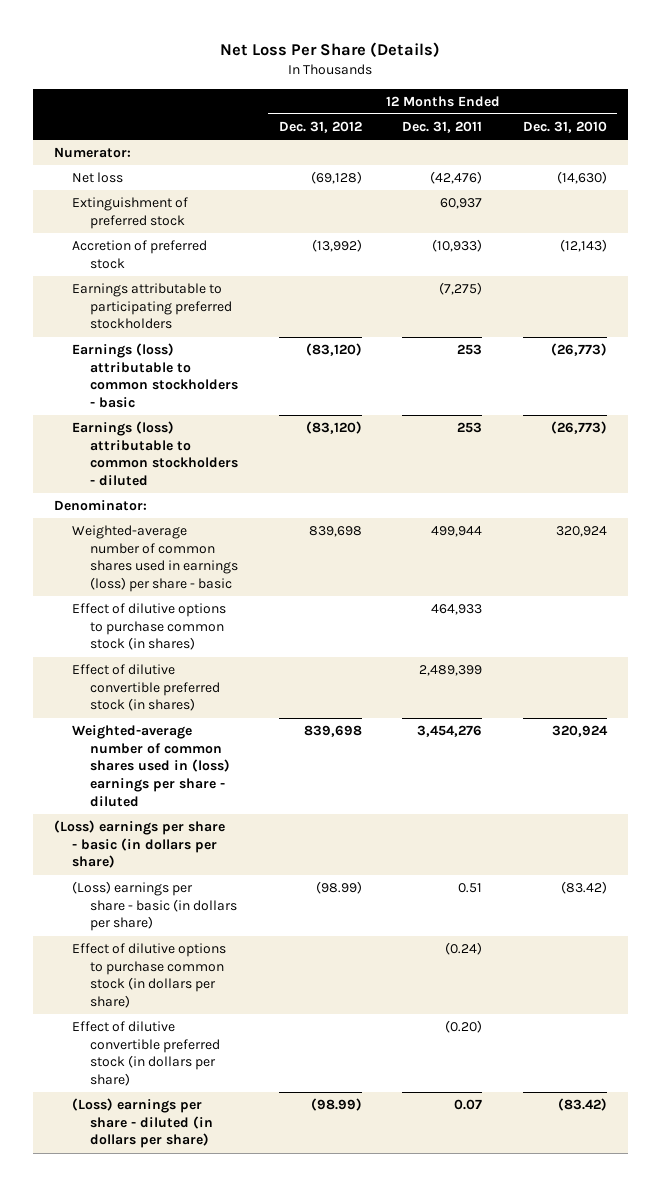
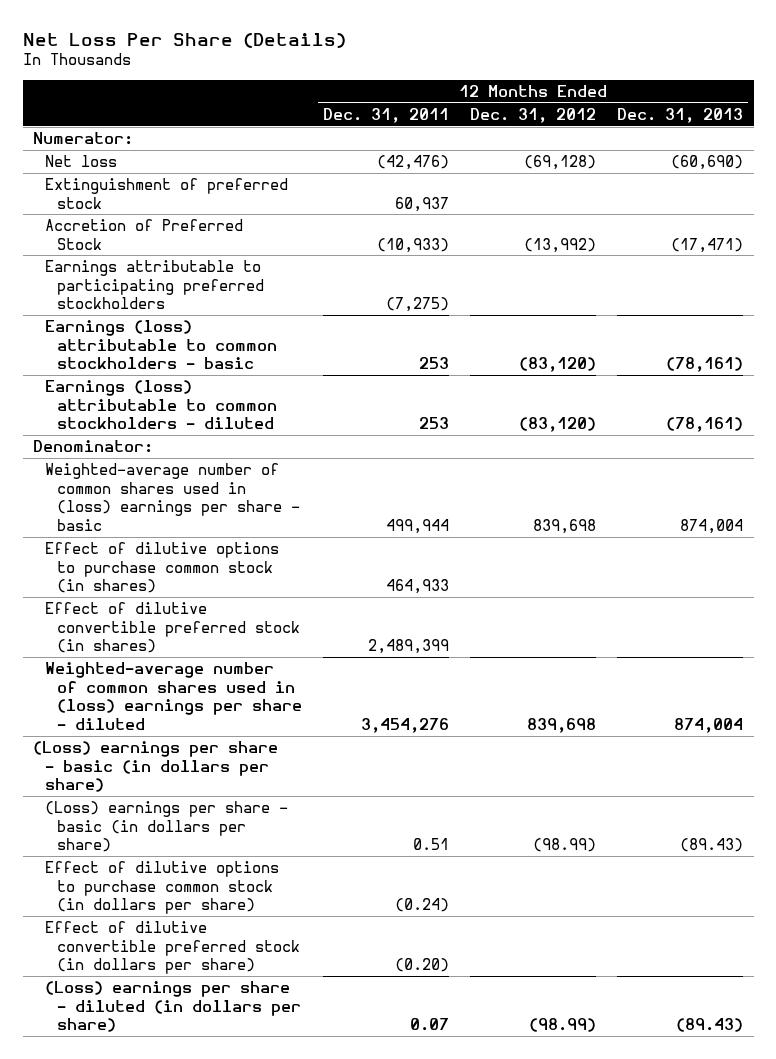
[523,121,608,134] Dec. 31, 2010 -> none
none -> [617,107,744,123] Dec. 31, 2013
[71,240,207,269] Accretion of preferred stock -> [44,218,243,250] Accretion of Preferred Stock
[71,525,238,593] Weighted-average number of common shares used in earnings (loss) per share - basic -> [44,462,300,532] Weighted-average number of common shares used in (loss) earnings per share - basic

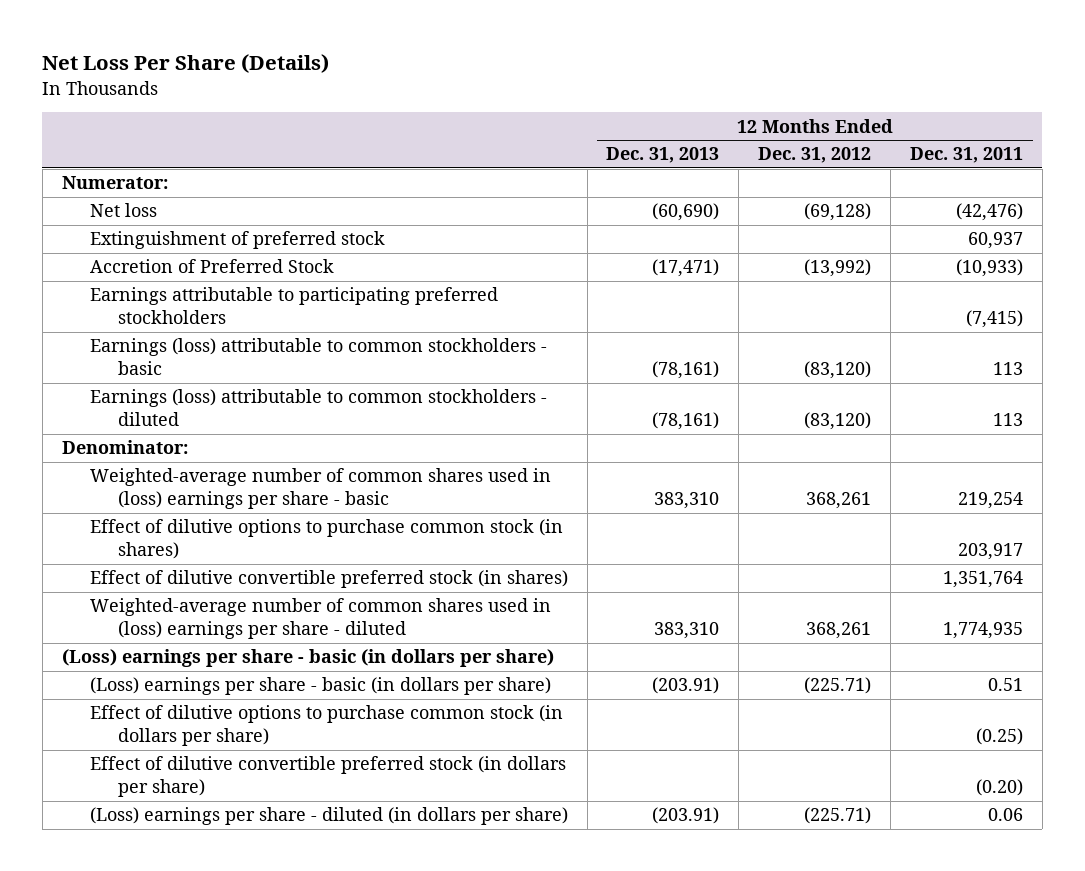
[385,297,449,313] (7,275) -> [965,310,1023,329] (7,415)
[418,357,449,370] 253 -> [992,362,1023,376] 113
[418,417,449,430] 253 -> [992,413,1023,427] 113
[385,519,449,535] 499,944 -> [957,492,1023,510] 219,254
[532,519,596,535] 839,698 -> [806,492,872,510] 368,261
[680,519,744,535] 874,004 -> [654,492,720,510] 383,310
[385,579,449,595] 464,933 -> [957,543,1023,561] 203,917
[367,639,449,655] 2,489,399 -> [942,571,1023,589] 1,351,764
[360,718,449,734] 3,454,276 -> [942,622,1023,640] 1,774,935
[526,718,596,734] 839,698 -> [806,622,872,640] 368,261
[674,718,744,734] 874,004 -> [654,622,720,640] 383,310
[532,838,596,853] (98.99) -> [804,677,872,695] (225.71)
[680,838,744,853] (89.43) -> [652,677,720,695] (203.91)
[394,898,449,913] (0.24) -> [975,728,1023,746] (0.25)
[409,1018,449,1032] 0.07 -> [987,808,1023,822] 0.06
[528,1018,596,1033] (98.99) -> [804,807,872,825] (225.71)
[676,1018,744,1033] (89.43) -> [652,807,720,825] (203.91)

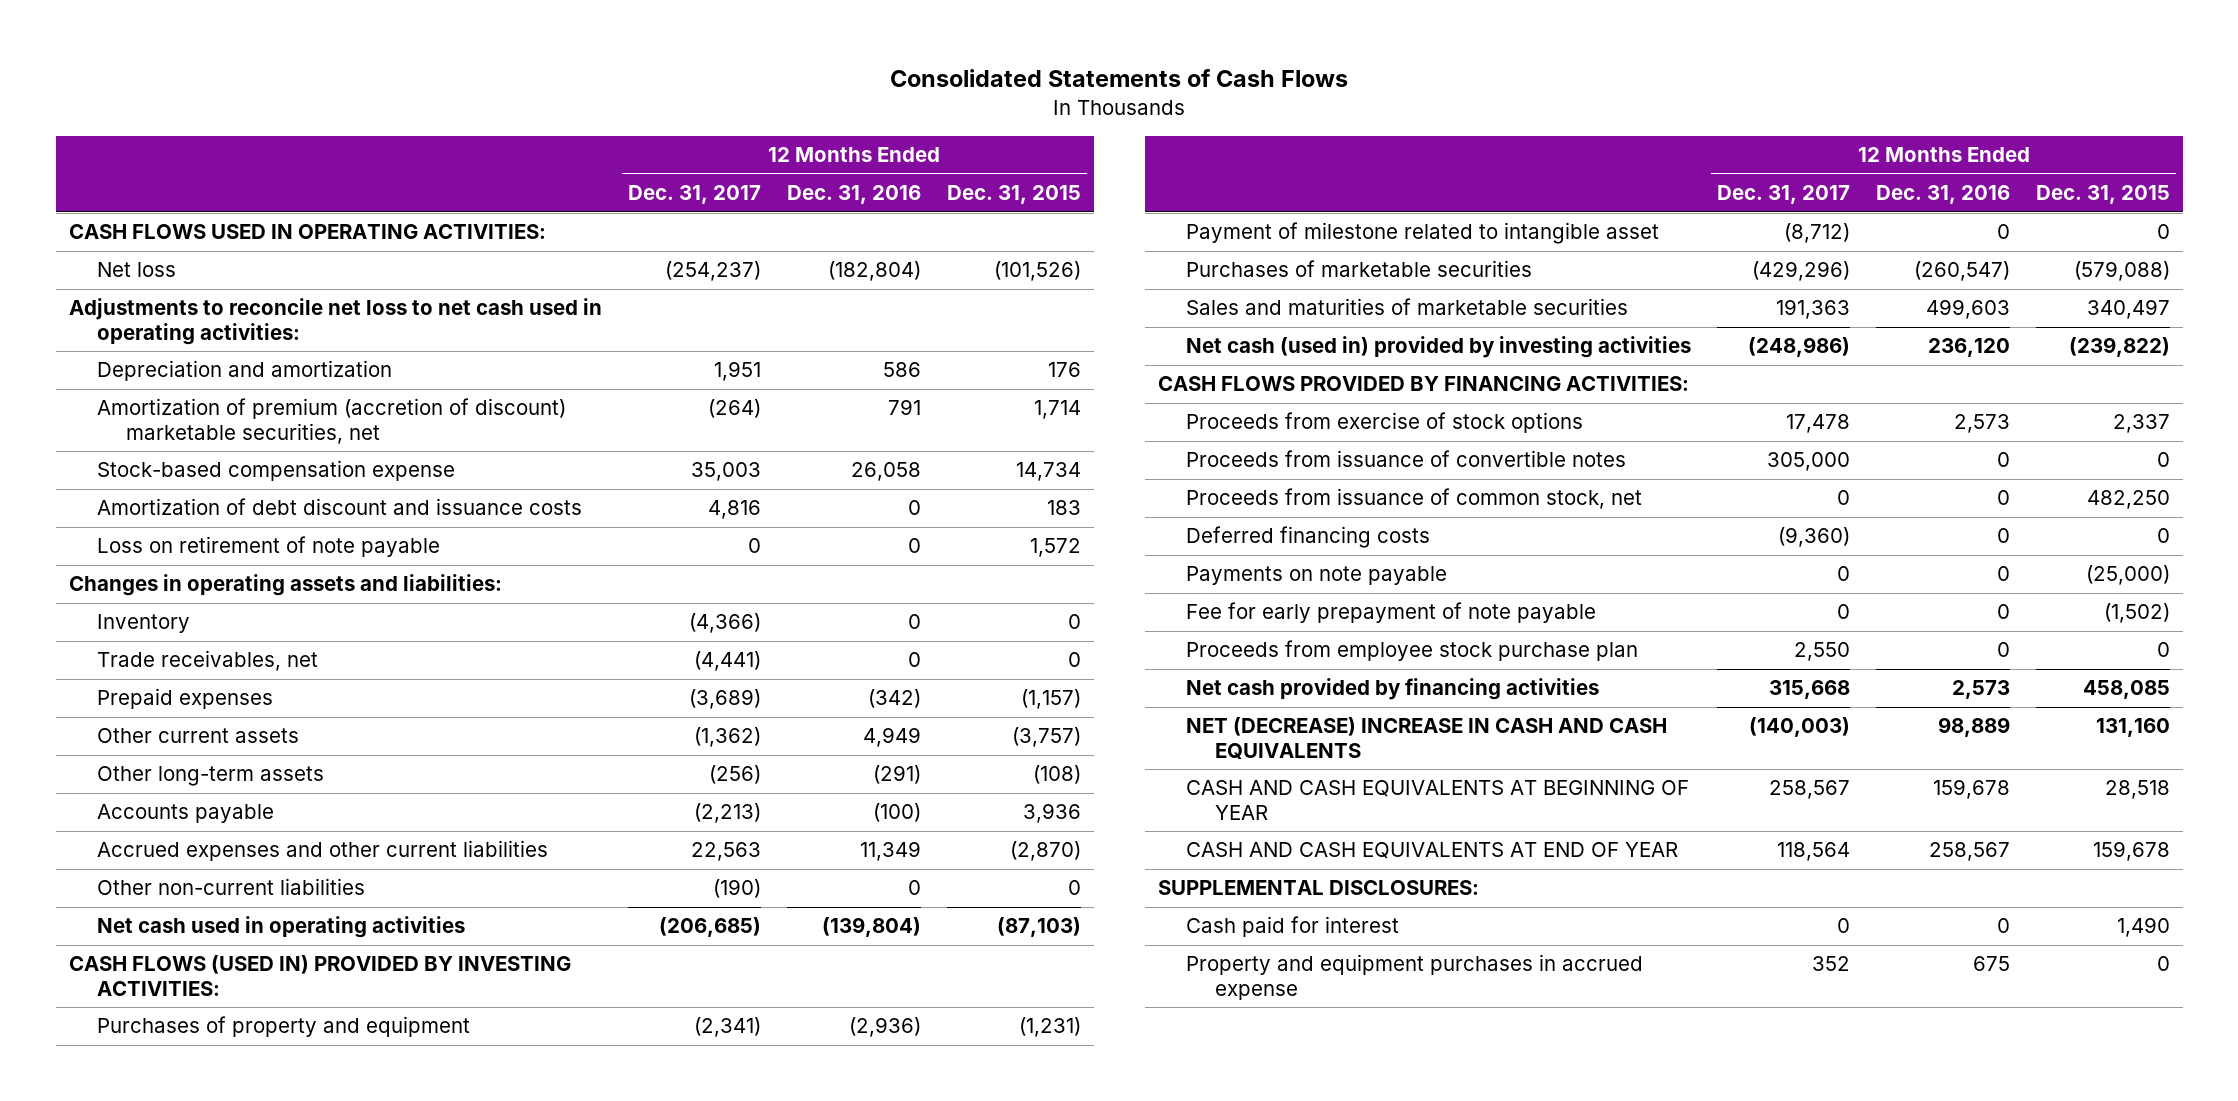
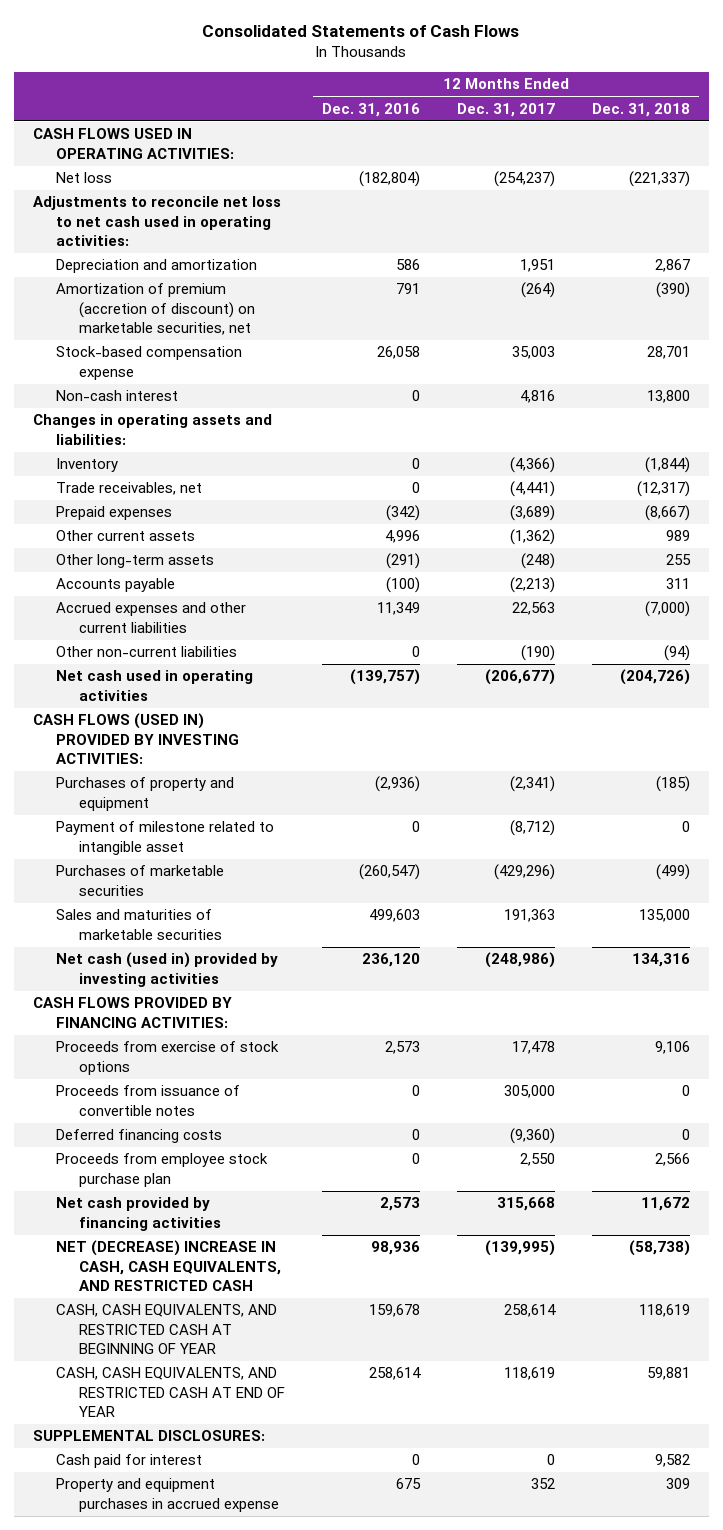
[946,184,1081,204] Dec. 31, 2015 -> none
none -> [592,102,691,117] Dec. 31, 2018
[97,398,567,444] Amortization of premium (accretion of discount) marketable securities, net -> [55,283,256,335] Amortization of premium (accretion of discount) on marketable securities, net
[97,536,441,558] Loss on retirement of note payable -> none
[97,498,583,516] Amortization of debt discount and issuance costs -> [55,390,178,402] Non-cash interest
[862,727,921,748] 4,949 -> [385,530,421,544] 4,996
[709,765,762,785] (256) -> [521,553,556,570] (248)
[659,917,762,938] (206,685) -> [485,669,556,686] (206,677)
[821,917,921,938] (139,804) -> [350,669,421,686] (139,757)
[1186,488,1643,510] Proceeds from issuance of common stock, net -> none
[1186,566,1448,586] Payments on note payable -> none
[1186,602,1597,624] Fee for early prepayment of note payable -> none
[1186,717,1668,760] NET (DECREASE) INCREASE IN CASH AND CASH EQUIVALENTS -> [55,1240,282,1291] NET (DECREASE) INCREASE IN CASH, CASH EQUIVALENTS, AND RESTRICTED CASH
[1749,717,1851,738] (140,003) -> [485,1240,556,1257] (139,995)
[1938,717,2011,738] 98,889 -> [371,1241,421,1256] 98,936
[1186,780,1690,820] CASH AND CASH EQUIVALENTS AT BEGINNING OF YEAR -> [55,1304,277,1354] CASH, CASH EQUIVALENTS, AND RESTRICTED CASH AT BEGINNING OF YEAR
[1769,780,1851,800] 258,567 -> [504,1304,557,1318] 258,614
[1186,842,1679,860] CASH AND CASH EQUIVALENTS AT END OF YEAR -> [55,1367,286,1417] CASH, CASH EQUIVALENTS, AND RESTRICTED CASH AT END OF YEAR
[1777,842,1851,862] 118,564 -> [504,1367,556,1381] 118,619
[1929,842,2011,862] 258,567 -> [369,1367,422,1381] 258,614

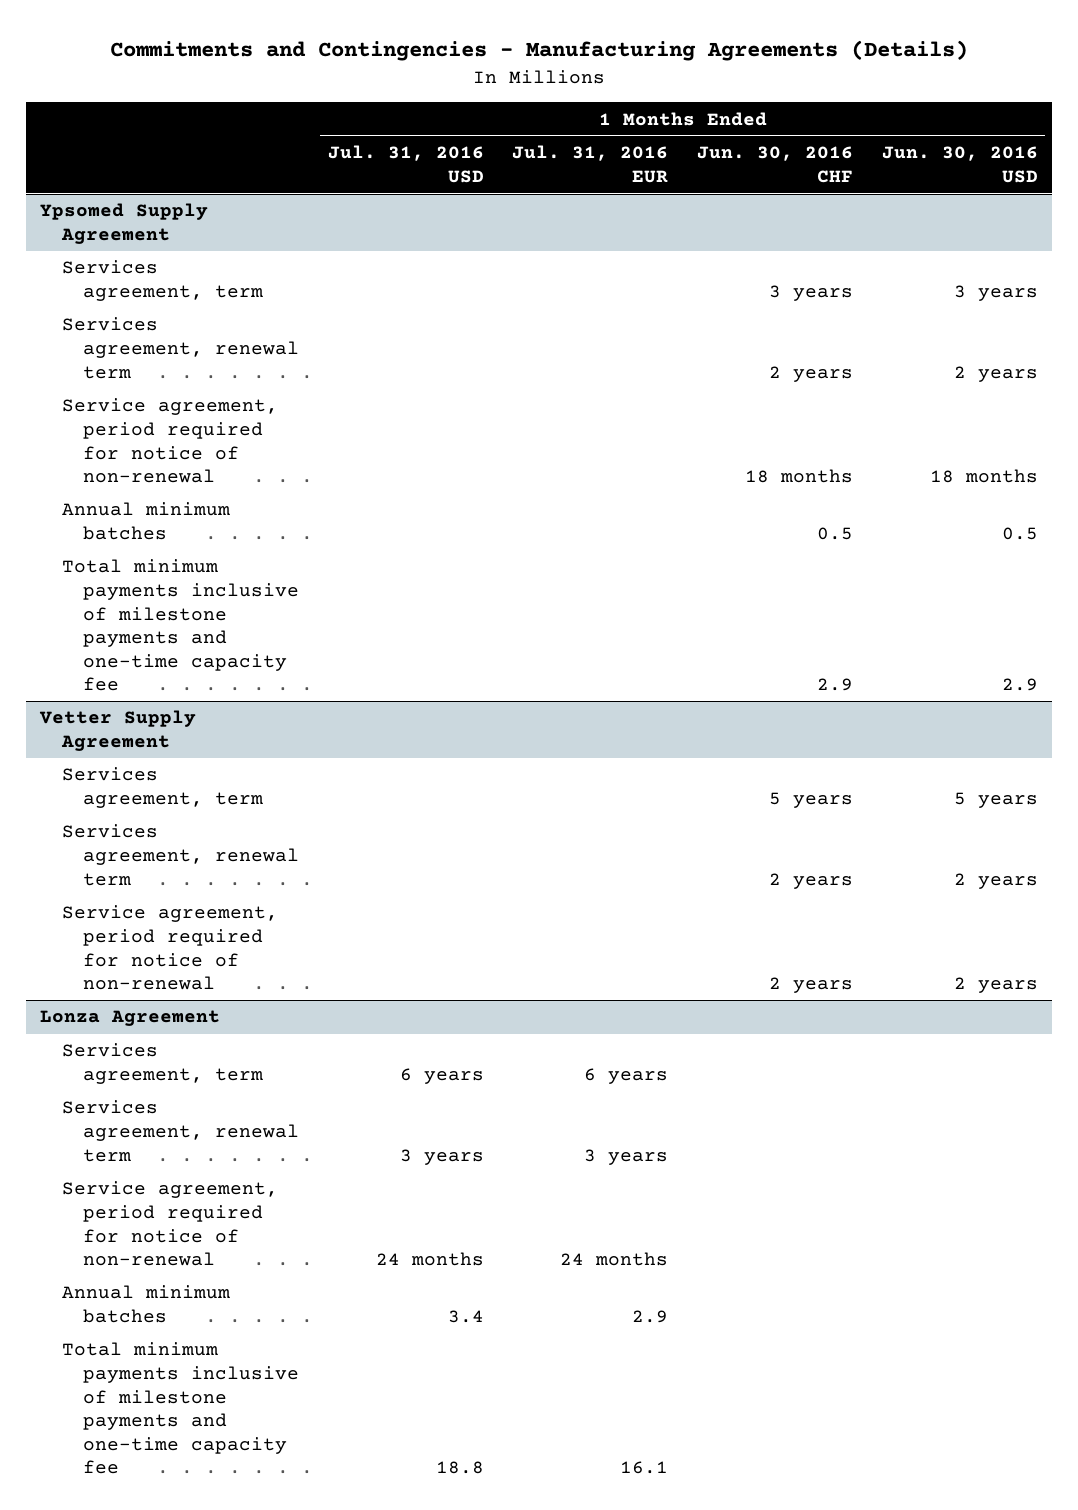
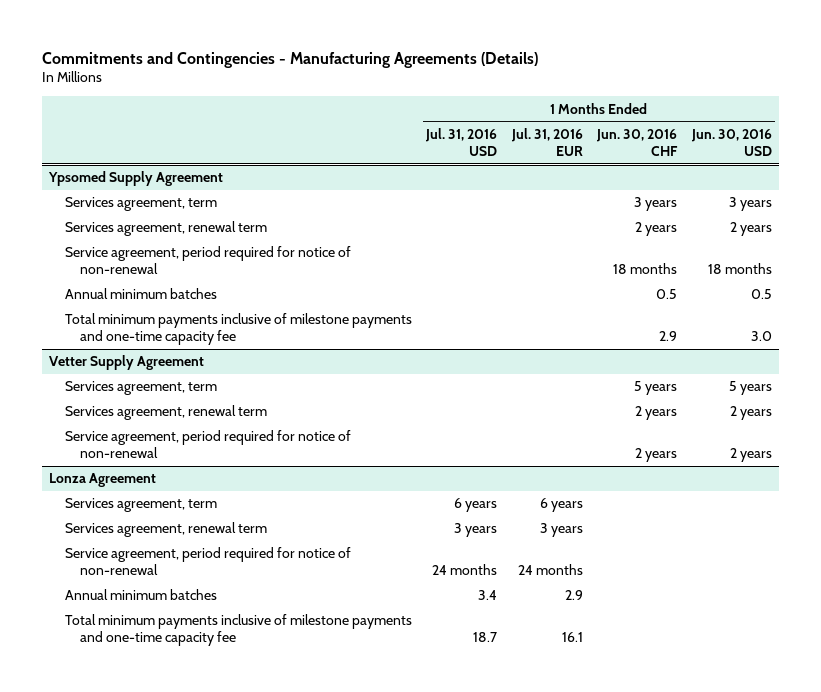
[1001,678,1038,692] 2.9 -> [750,331,772,342] 3.0
[435,1461,484,1475] 18.8 -> [473,632,498,643] 18.7

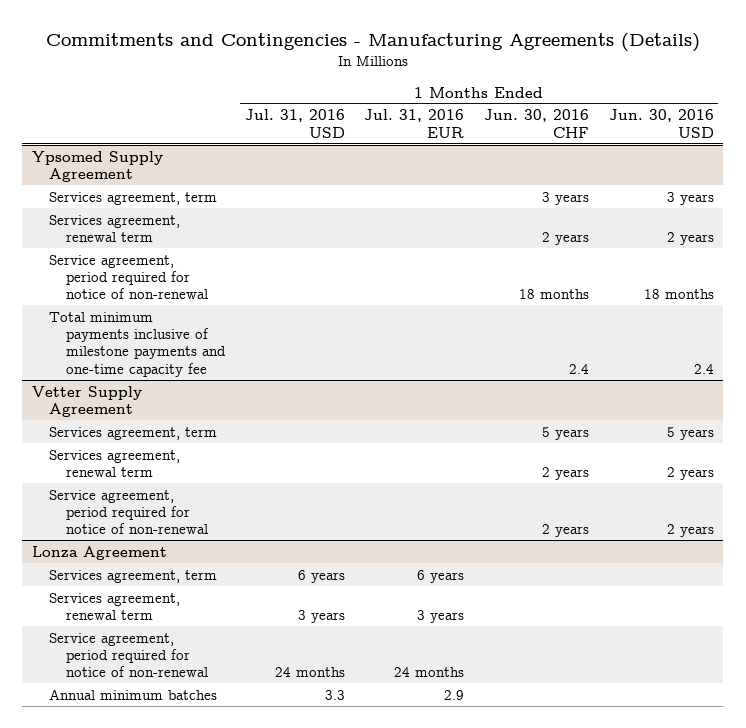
[64,288,217,300] Annual minimum batches -> none
[659,331,678,342] 2.9 -> [568,363,589,374] 2.4
[750,331,772,342] 3.0 -> [693,363,714,374] 2.4
[64,614,412,647] Total minimum payments inclusive of milestone payments and one-time capacity fee -> none
[478,590,498,601] 3.4 -> [324,689,345,700] 3.3

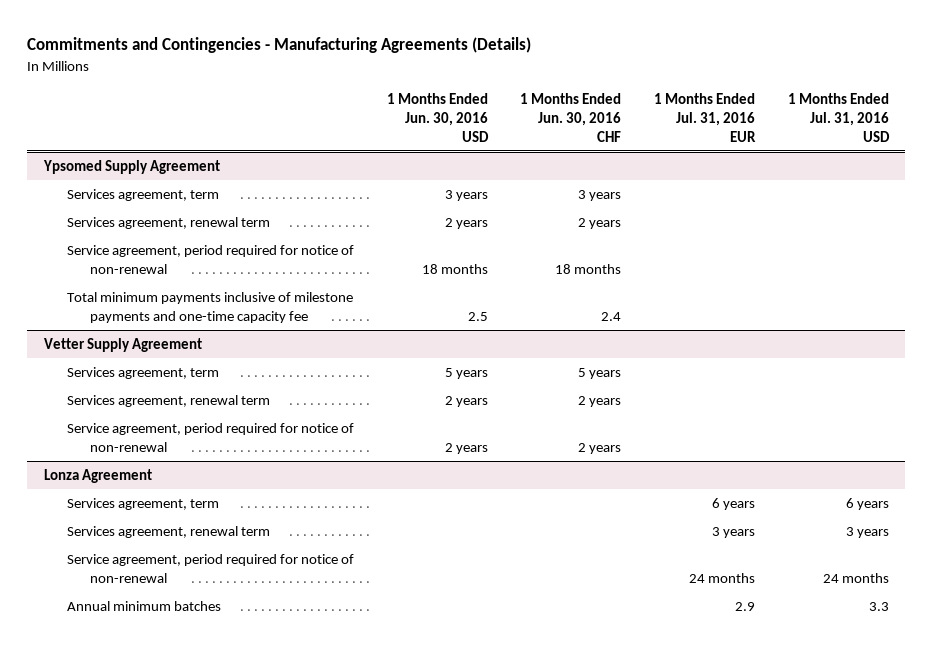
[693,363,714,374] 2.4 -> [467,311,488,321] 2.5

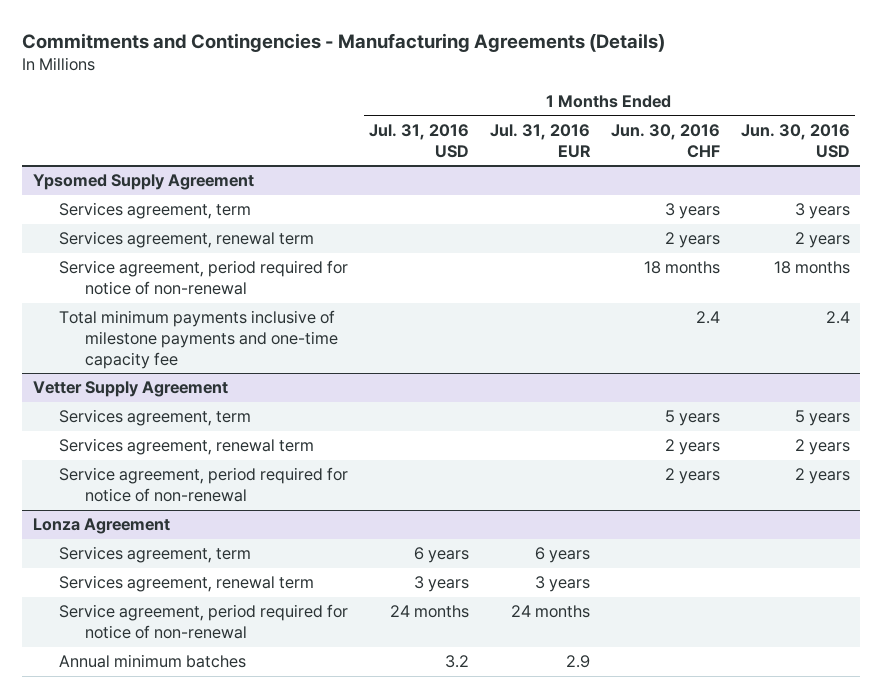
[467,311,488,321] 2.5 -> [825,311,850,325] 2.4
[868,601,889,611] 3.3 -> [444,655,469,669] 3.2

